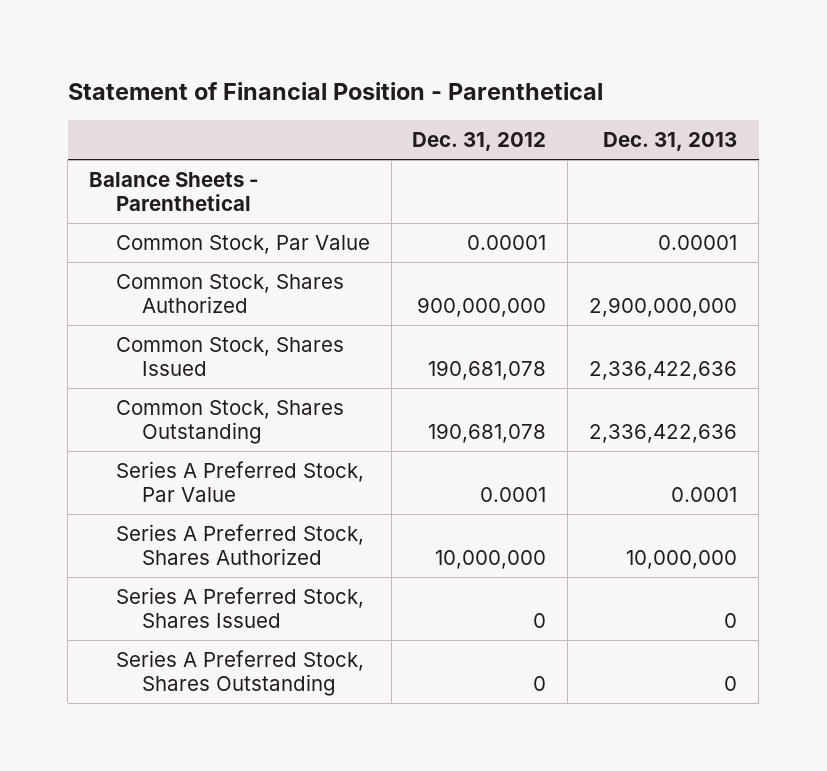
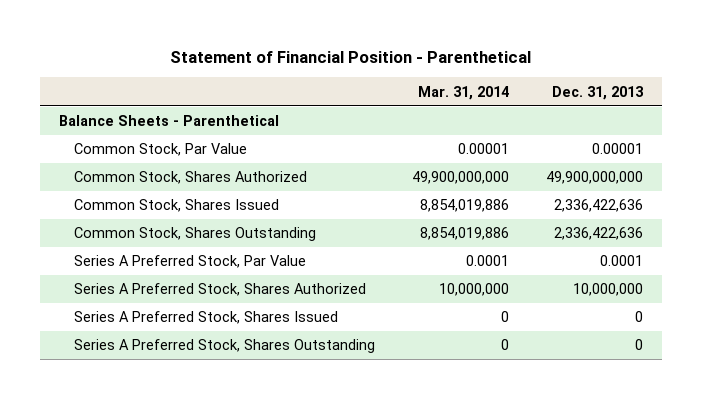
[412,131,547,151] Dec. 31, 2012 -> none
none -> [418,85,510,100] Mar. 31, 2014
[589,297,738,318] 2,900,000,000 -> [546,171,644,185] 49,900,000,000

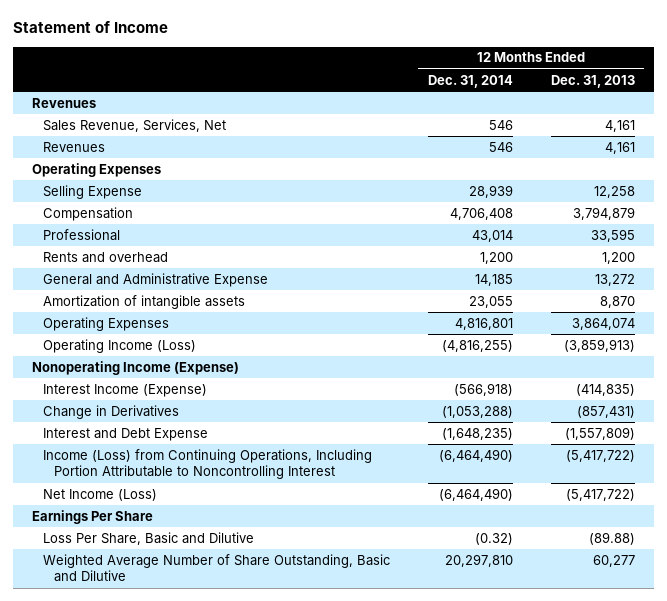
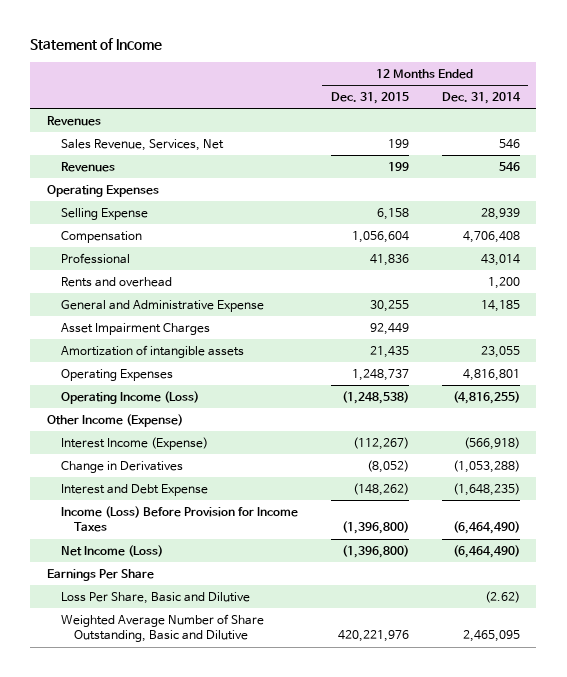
[550,74,635,88] Dec. 31, 2013 -> none
none -> [330,92,409,105] Dec. 31, 2015
none -> [60,323,210,336] Asset Impairment Charges
[32,360,240,375] Nonoperating Income (Expense) -> [46,414,183,428] Other Income (Expense)
[42,448,372,480] Income (Loss) from Continuing Operations, Including Portion Attributable to Noncontrolling Interest -> [60,506,298,533] Income (Loss) Before Provision for Income Taxes
[474,532,513,545] (0.32) -> [484,591,520,604] (2.62)
[444,553,513,567] 20,297,810 -> [462,630,520,643] 2,465,095

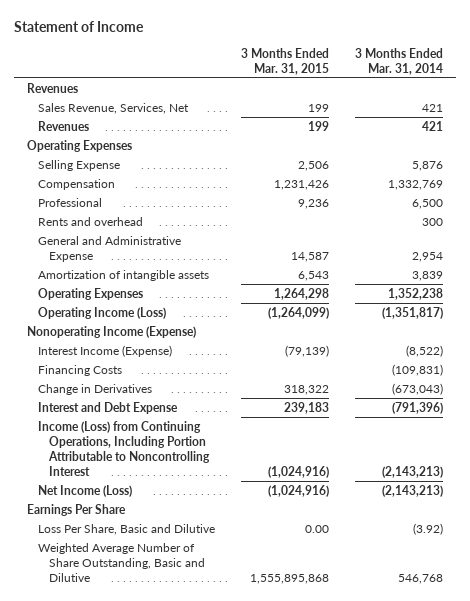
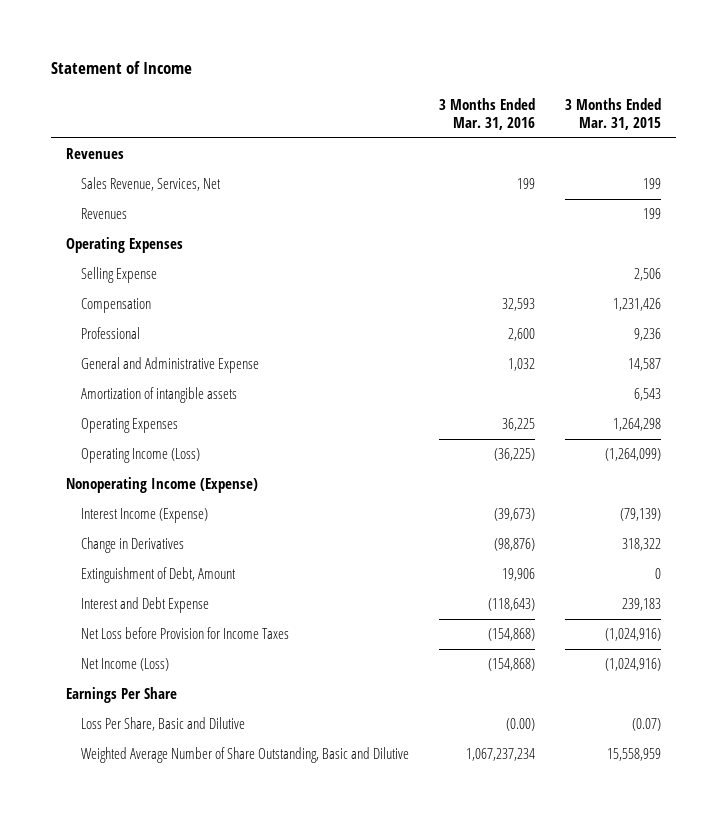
[355,47,444,75] 3 Months Ended Mar. 31, 2014 -> none
none -> [439,97,536,131] 3 Months Ended Mar. 31, 2016
[37,216,143,226] Rents and overhead -> none
[37,364,122,376] Financing Costs -> none
none -> [81,567,237,584] Extinguishment of Debt, Amount
[37,420,210,476] Income (Loss) from Continuing Operations, Including Portion Attributable to Noncontrolling Interest -> [81,627,290,640] Net Loss before Provision for Income Taxes
[304,524,329,533] 0.00 -> [632,718,662,732] (0.07)
[249,573,329,584] 1,555,895,868 -> [607,748,662,762] 15,558,959

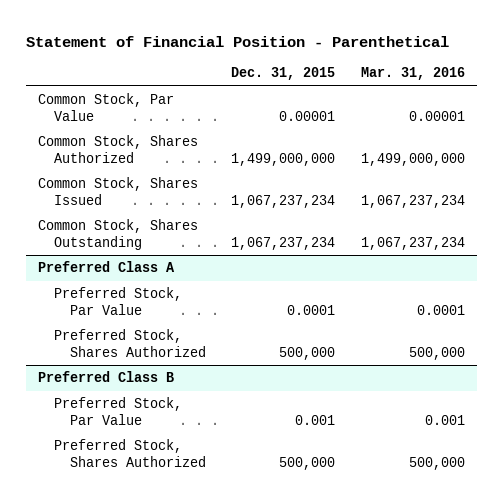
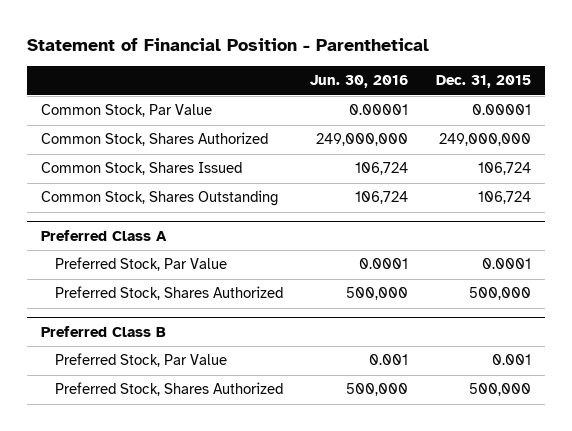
[360,67,465,81] Mar. 31, 2016 -> none
none -> [310,75,409,89] Jun. 30, 2016
[231,153,336,167] 1,499,000,000 -> [438,133,531,147] 249,000,000
[231,195,336,209] 1,067,237,234 -> [477,162,531,176] 106,724
[231,237,336,251] 1,067,237,234 -> [477,191,531,205] 106,724

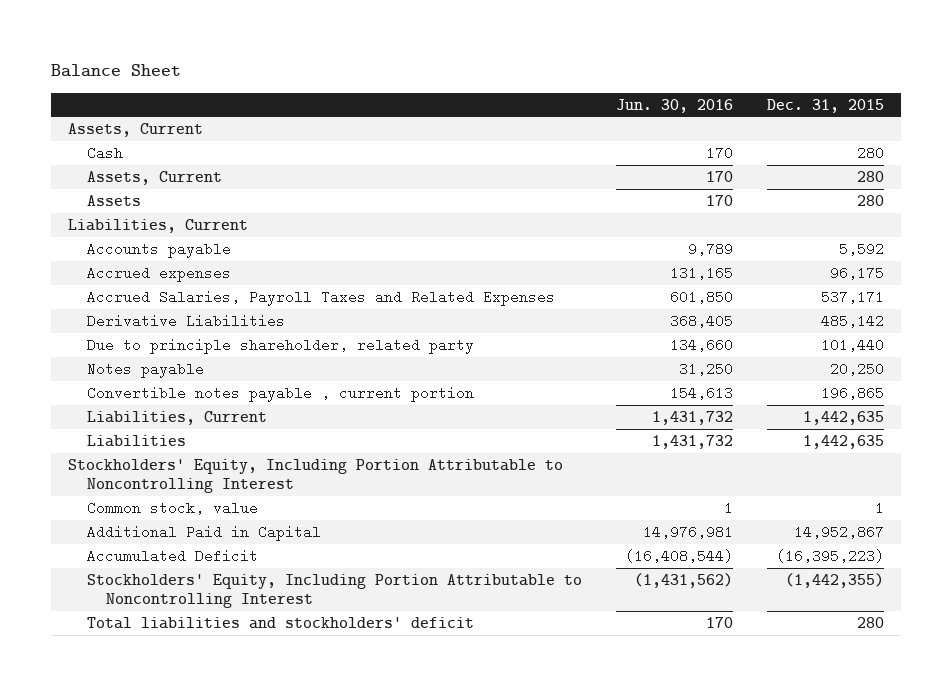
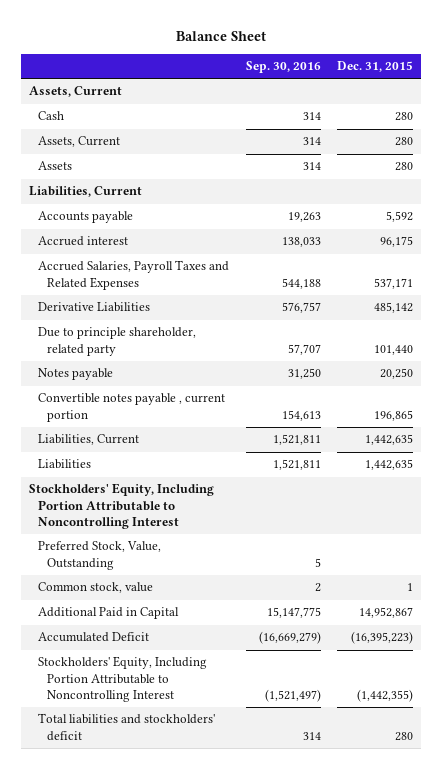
[615,98,733,113] Jun. 30, 2016 -> none
none -> [245,60,321,73] Sep. 30, 2016
[86,265,231,282] Accrued expenses -> [38,236,129,247] Accrued interest
none -> [38,541,162,570] Preferred Stock, Value, Outstanding

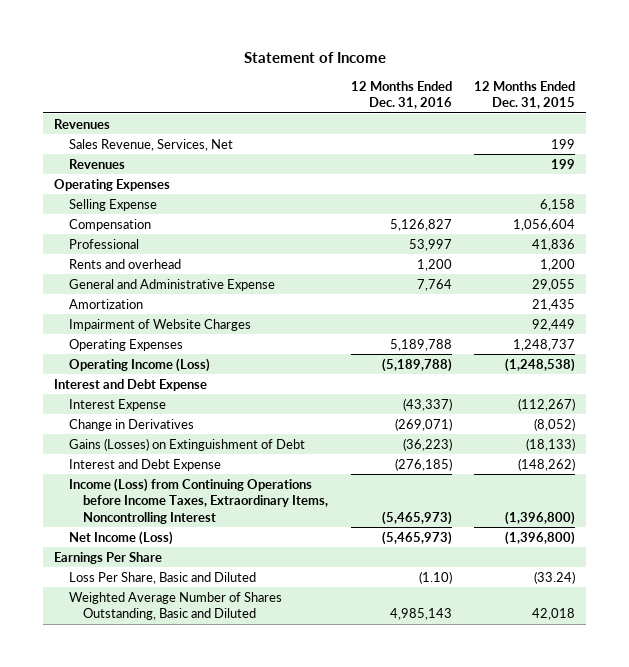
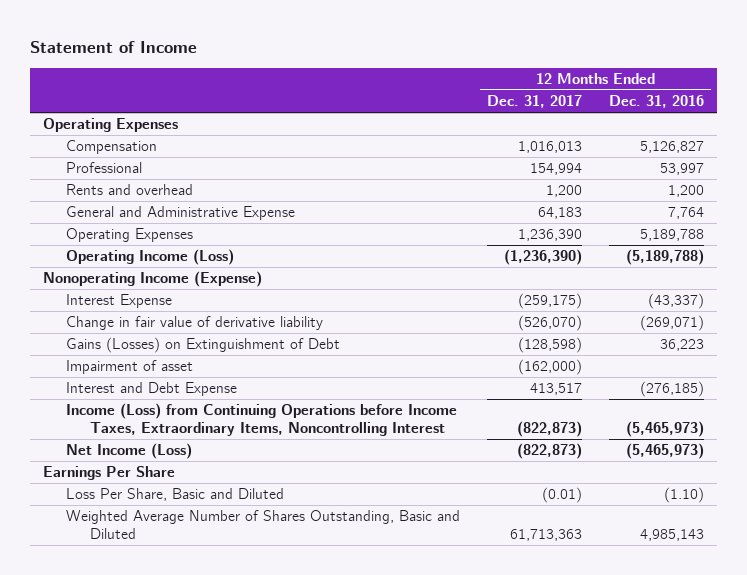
[474,80,576,110] 12 Months Ended Dec. 31, 2015 -> none
none -> [487,95,583,109] Dec. 31, 2017
[54,118,111,129] Revenues -> none
[68,138,233,151] Sales Revenue, Services, Net -> none
[68,158,125,169] Revenues -> none
[68,198,157,211] Selling Expense -> none
[68,298,143,309] Amortization -> none
[68,318,251,331] Impairment of Website Charges -> none
[54,378,208,391] Interest and Debt Expense -> none
none -> [42,271,262,288] Nonoperating Income (Expense)
[68,418,194,431] Change in Derivatives -> [66,316,324,331] Change in fair value of derivative liability
[402,437,452,451] (36,223) -> [660,339,705,352] 36,223
none -> [66,360,194,375] Impairment of asset

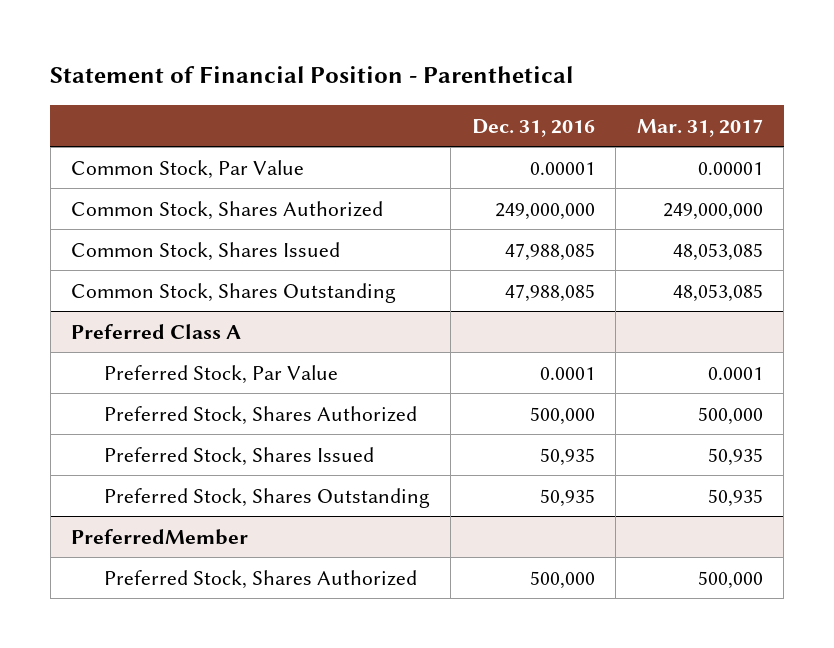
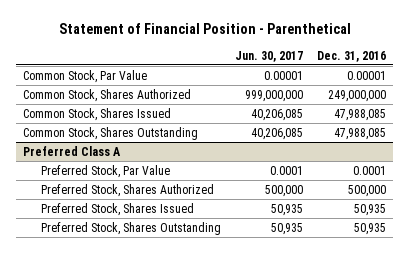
[636,118,763,137] Mar. 31, 2017 -> none
none -> [235,50,304,62] Jun. 30, 2017
[71,528,249,545] PreferredMember -> none
[103,569,417,589] Preferred Stock, Shares Authorized -> none

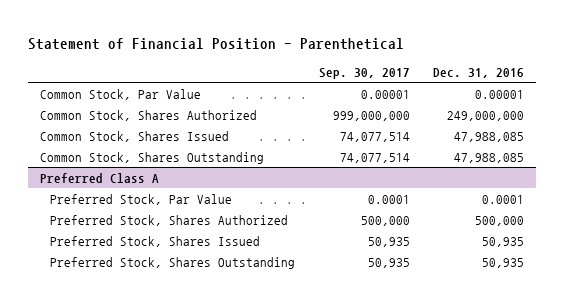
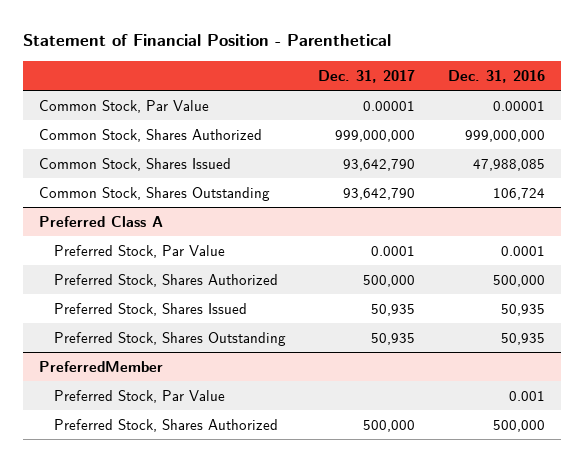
[318,67,410,79] Sep. 30, 2017 -> none
none -> [318,69,416,83] Dec. 31, 2017
[447,110,525,121] 249,000,000 -> [464,129,545,142] 999,000,000
[454,152,525,163] 47,988,085 -> [492,187,545,200] 106,724
none -> [39,360,164,372] PreferredMember
none -> [53,389,225,403] Preferred Stock, Par Value
none -> [53,418,278,432] Preferred Stock, Shares Authorized

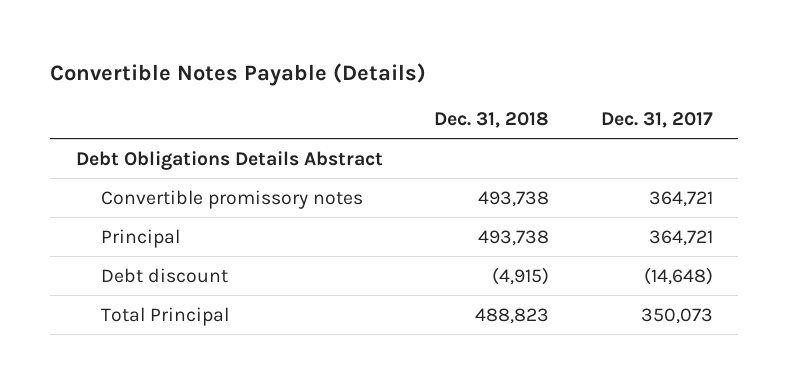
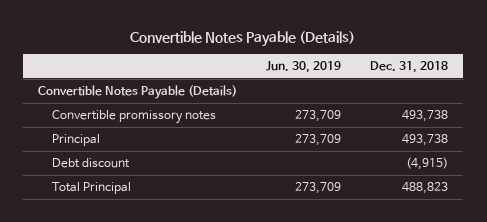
[600,111,713,128] Dec. 31, 2017 -> none
none -> [266,60,342,73] Jun. 30, 2019
[75,150,383,170] Debt Obligations Details Abstract -> [38,85,238,100] Convertible Notes Payable (Details)

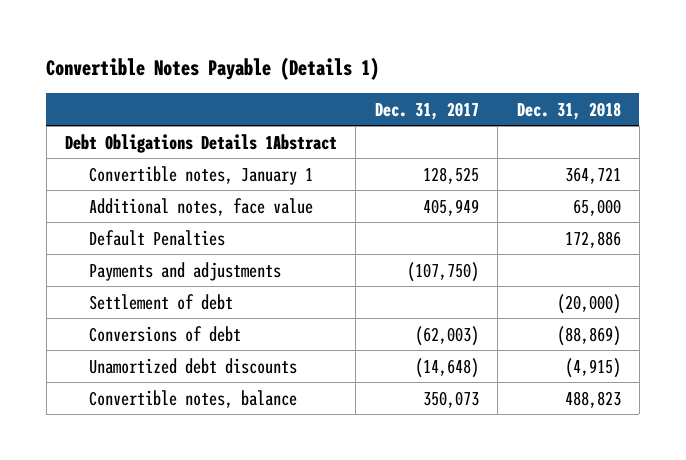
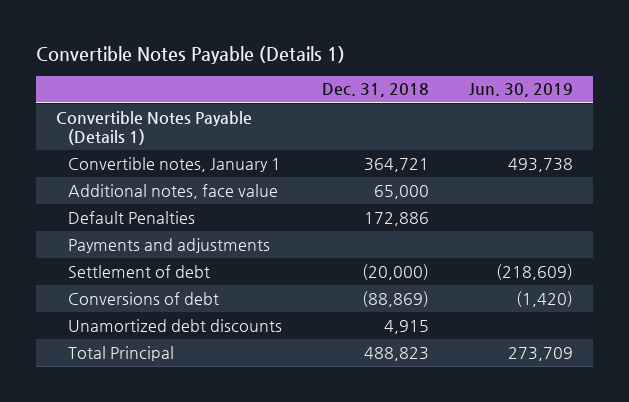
[374,101,479,120] Dec. 31, 2017 -> none
none -> [468,83,573,98] Jun. 30, 2019
[65,133,338,153] Debt Obligations Details 1Abstract -> [56,110,253,146] Convertible Notes Payable (Details 1)
[564,357,621,378] (4,915) -> [384,319,430,334] 4,915
[88,389,297,408] Convertible notes, balance -> [68,345,175,361] Total Principal

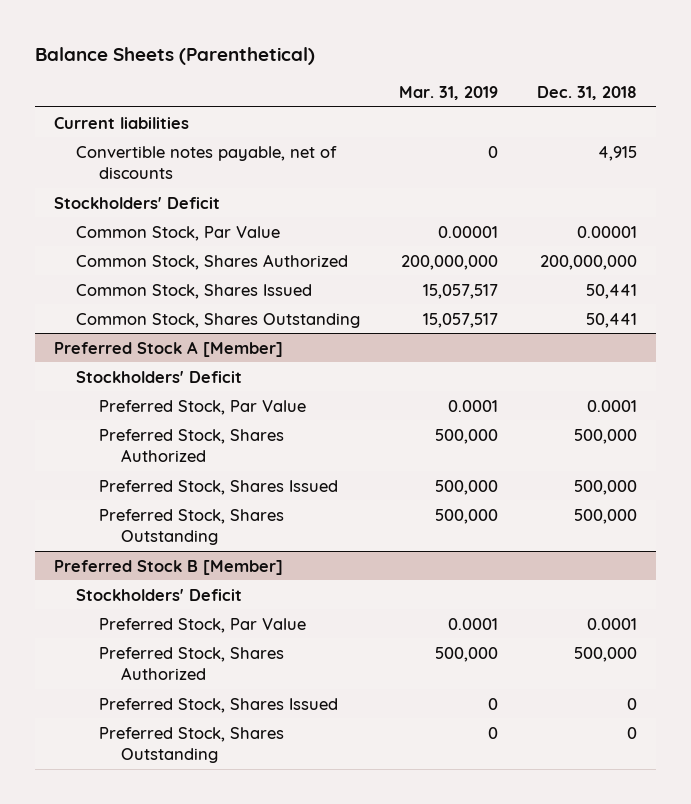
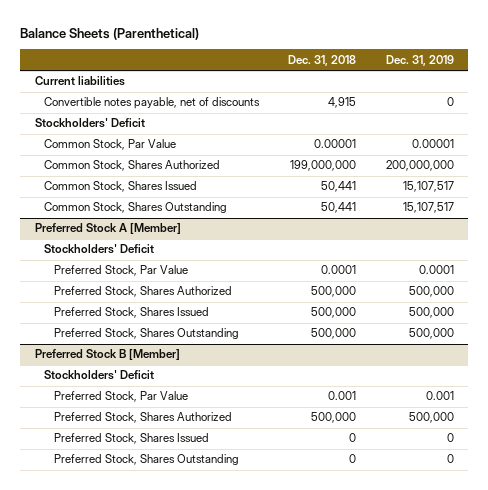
[398,86,498,101] Mar. 31, 2019 -> none
none -> [385,54,454,66] Dec. 31, 2019
[539,254,637,270] 200,000,000 -> [290,160,357,172] 199,000,000
[586,617,637,630] 0.0001 -> [328,391,357,401] 0.001

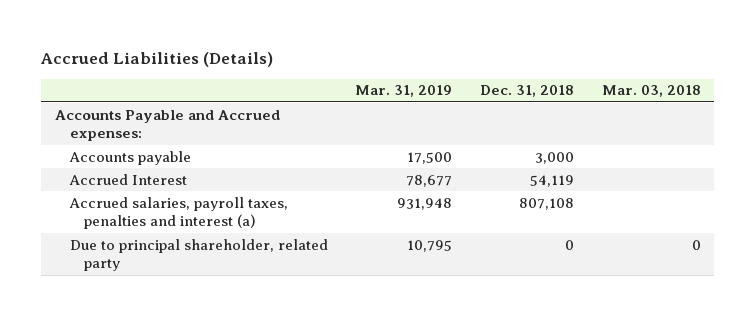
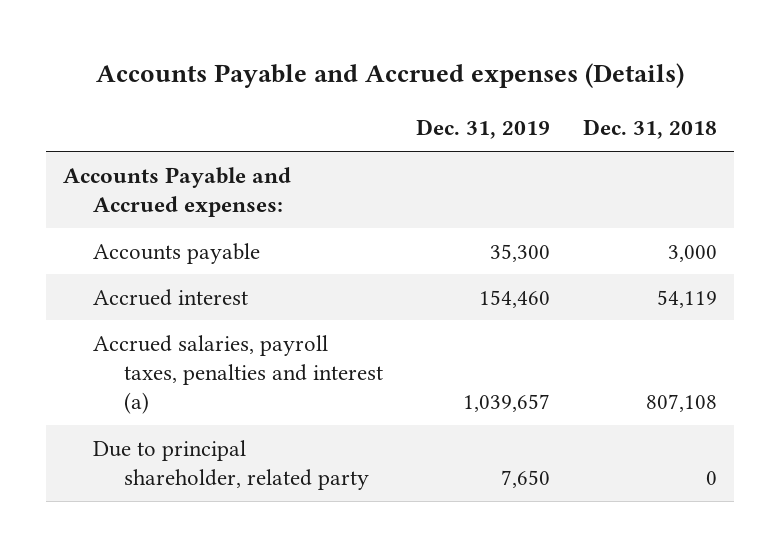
[40,52,274,68] Accrued Liabilities (Details) -> [96,62,685,88] Accounts Payable and Accrued expenses (Details)
[355,85,453,98] Mar. 31, 2019 -> none
[601,85,701,98] Mar. 03, 2018 -> none
none -> [415,119,550,140] Dec. 31, 2019
[68,173,187,185] Accrued Interest -> [93,288,249,306] Accrued interest

